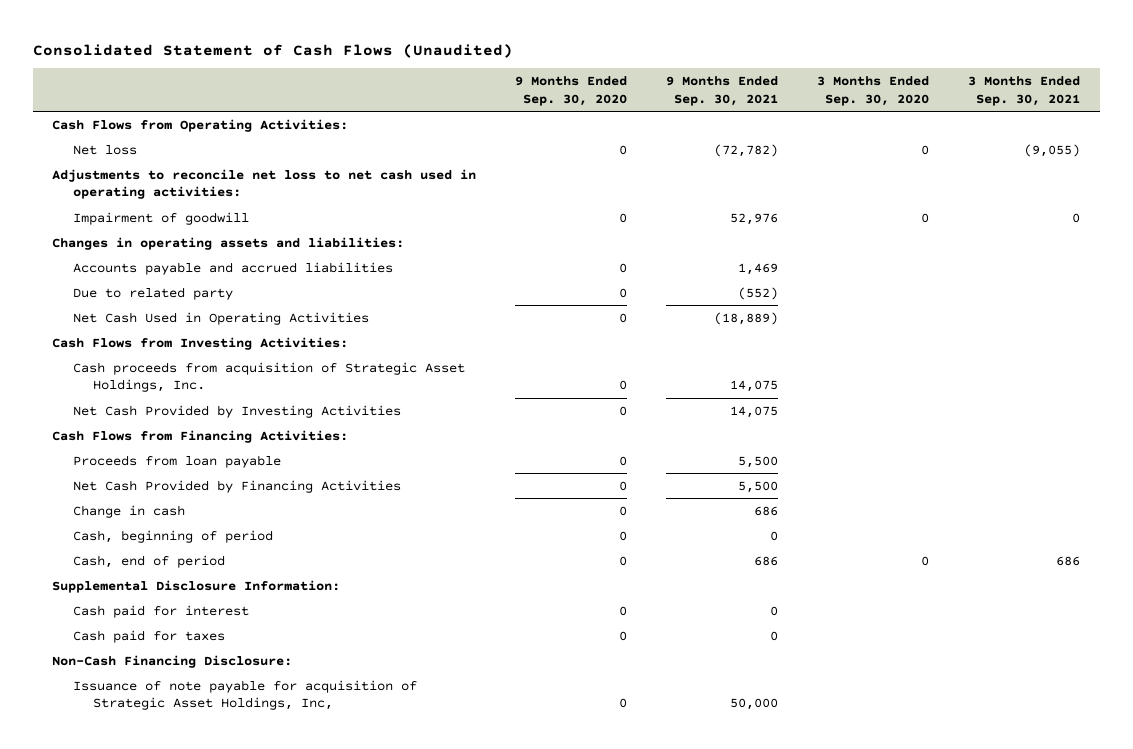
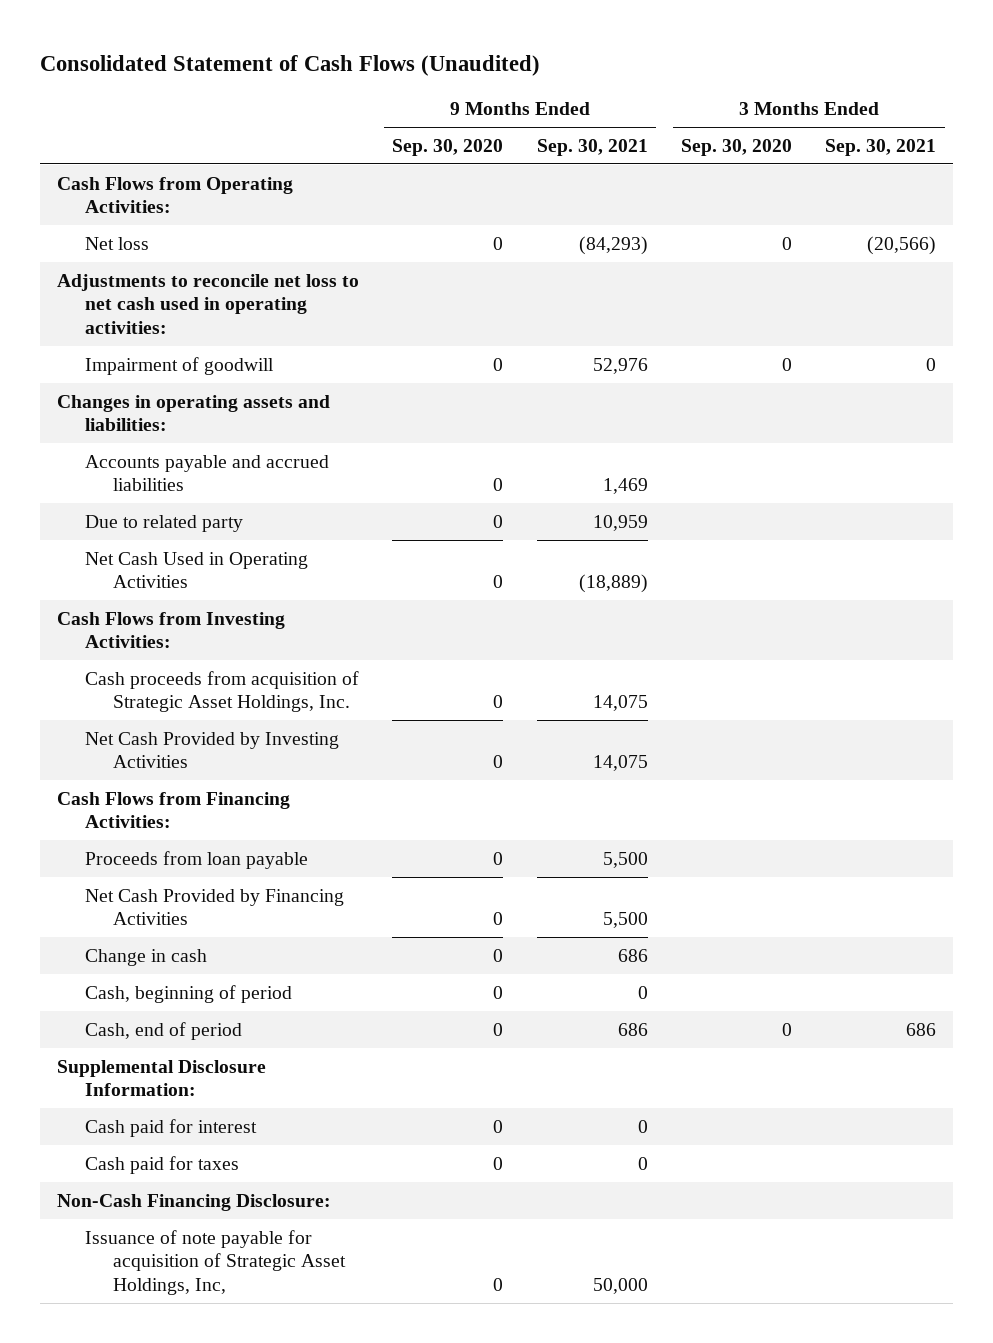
[714,143,779,157] (72,782) -> [578,235,648,255] (84,293)
[1024,143,1081,157] (9,055) -> [867,235,937,255] (20,566)
[738,286,779,300] (552) -> [592,514,648,531] 10,959

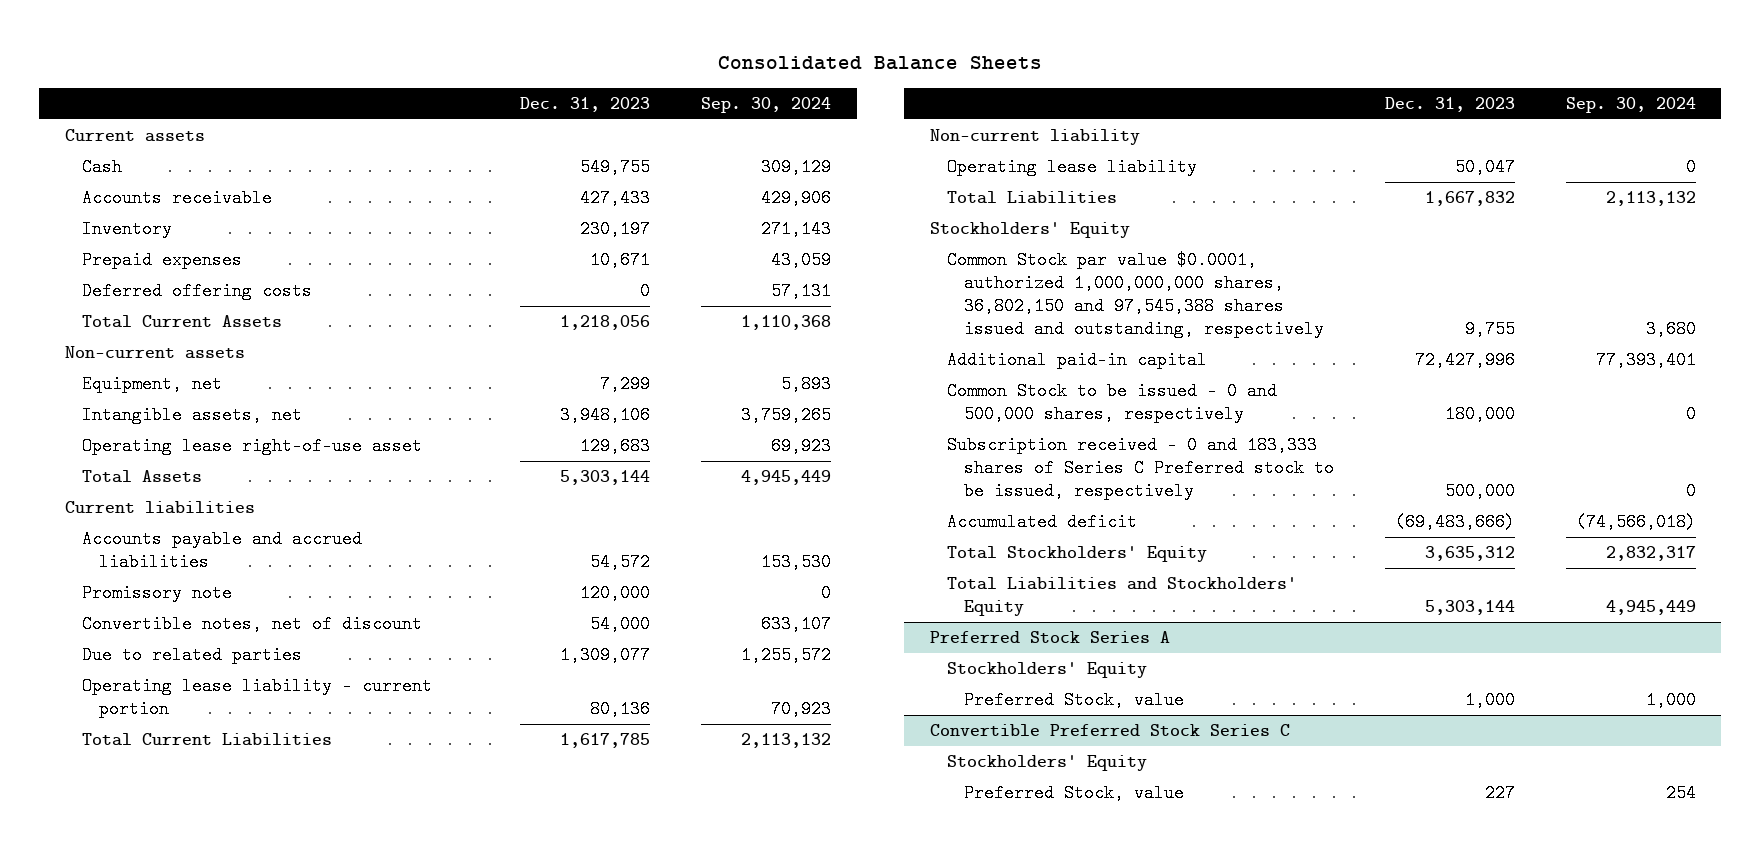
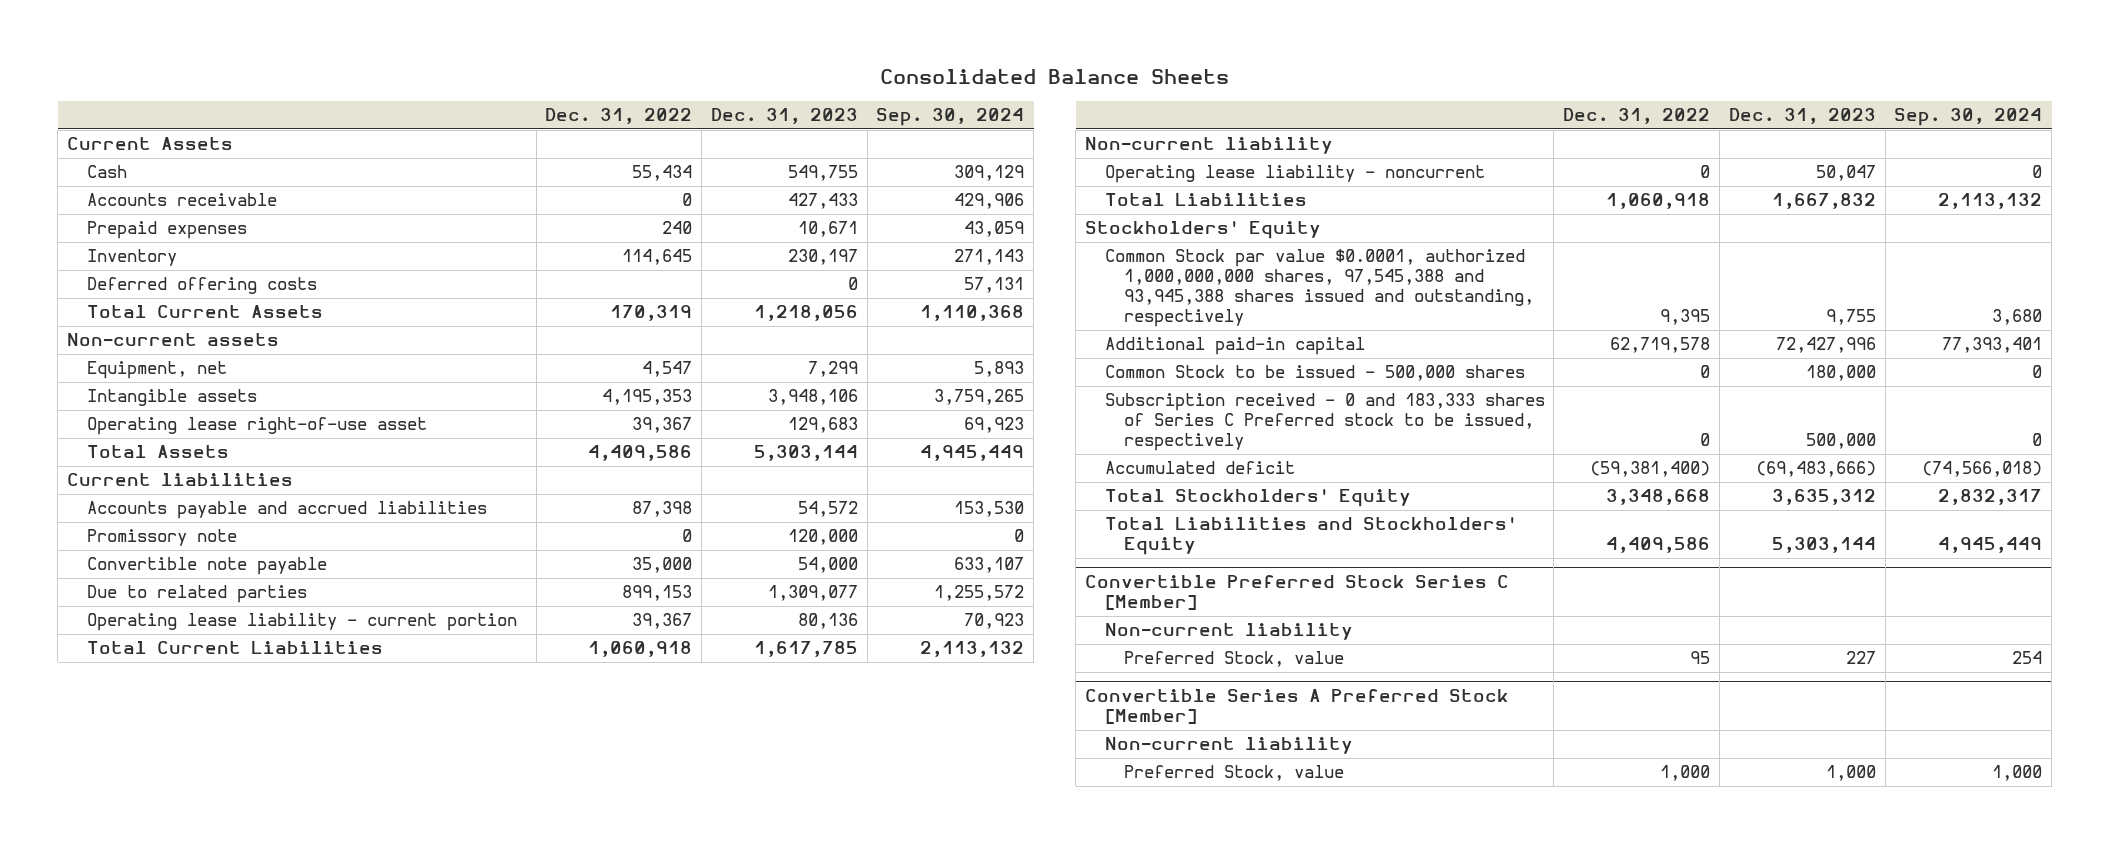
none -> [545,108,693,125] Dec. 31, 2022
[64,129,205,143] Current assets -> [67,137,234,151] Current Assets
[81,220,172,239] Inventory -> [86,249,177,267] Inventory
[81,406,302,425] Intangible assets, net -> [86,389,257,407] Intangible assets
[81,615,422,634] Convertible notes, net of discount -> [86,557,327,576] Convertible note payable
[946,158,1197,177] Operating lease liability -> [1104,165,1485,184] Operating lease liability - noncurrent
[946,251,1324,339] Common Stock par value $0.0001, authorized 1,000,000,000 shares, 36,802,150 and 97,545,388 shares issued and outstanding, respectively -> [1104,249,1535,328] Common Stock par value $0.0001, authorized 1,000,000,000 shares, 97,545,388 and 93,945,388 shares issued and outstanding, respectively
[946,382,1277,424] Common Stock to be issued - 0 and 500,000 shares, respectively -> [1104,365,1525,382] Common Stock to be issued - 500,000 shares
[929,631,1170,644] Preferred Stock Series A -> none
[946,662,1147,679] Stockholders' Equity -> none
[963,691,1184,710] Preferred Stock, value -> none
[946,755,1147,772] Stockholders' Equity -> none
[929,724,1290,737] Convertible Preferred Stock Series C -> [1085,575,1510,611] Convertible Preferred Stock Series C [Member]
none -> [1104,623,1353,641] Non-current liability
none -> [1085,689,1510,725] Convertible Series A Preferred Stock [Member]
none -> [1104,737,1353,755] Non-current liability
none -> [1124,765,1345,782] Preferred Stock, value

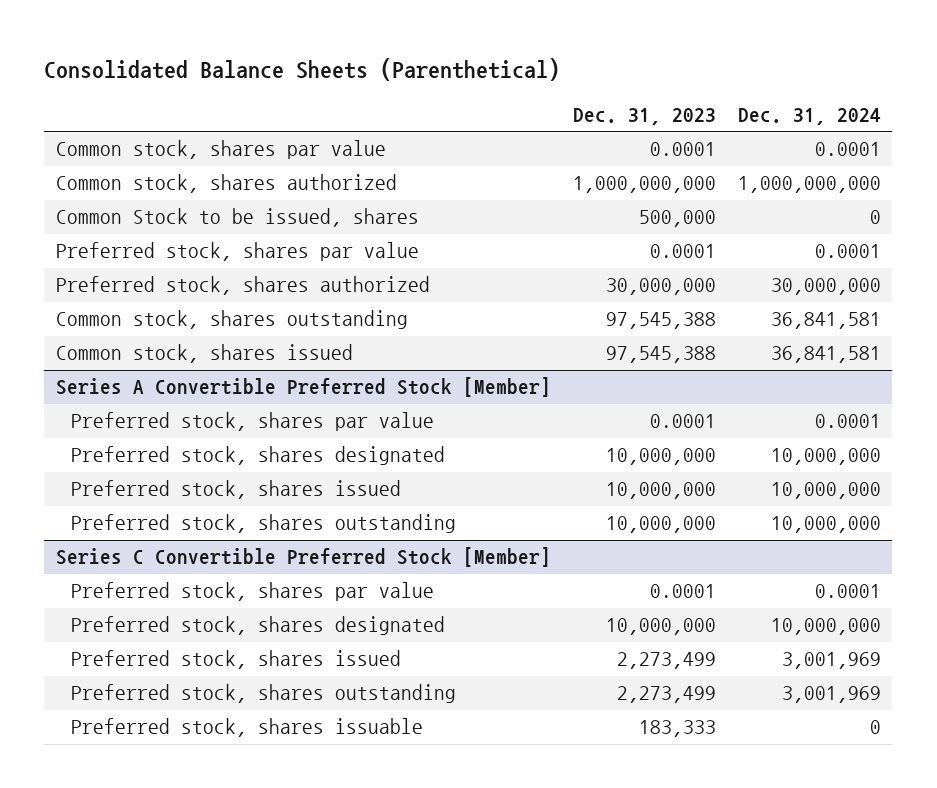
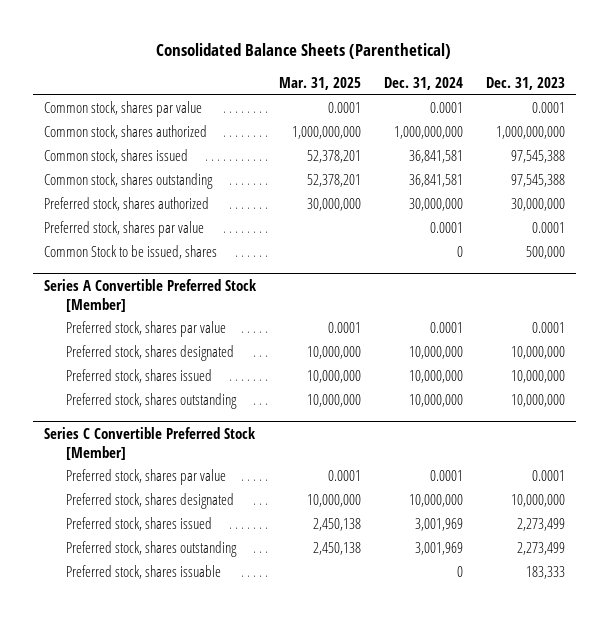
none -> [279,77,362,91] Mar. 31, 2025
[55,310,408,330] Common stock, shares outstanding -> [44,173,214,190] Common stock, shares outstanding
[55,276,430,296] Preferred stock, shares authorized -> [44,197,210,212] Preferred stock, shares authorized
[55,242,419,262] Preferred stock, shares par value -> [44,221,205,238] Preferred stock, shares par value
[55,208,419,228] Common Stock to be issued, shares -> [44,245,218,260] Common Stock to be issued, shares

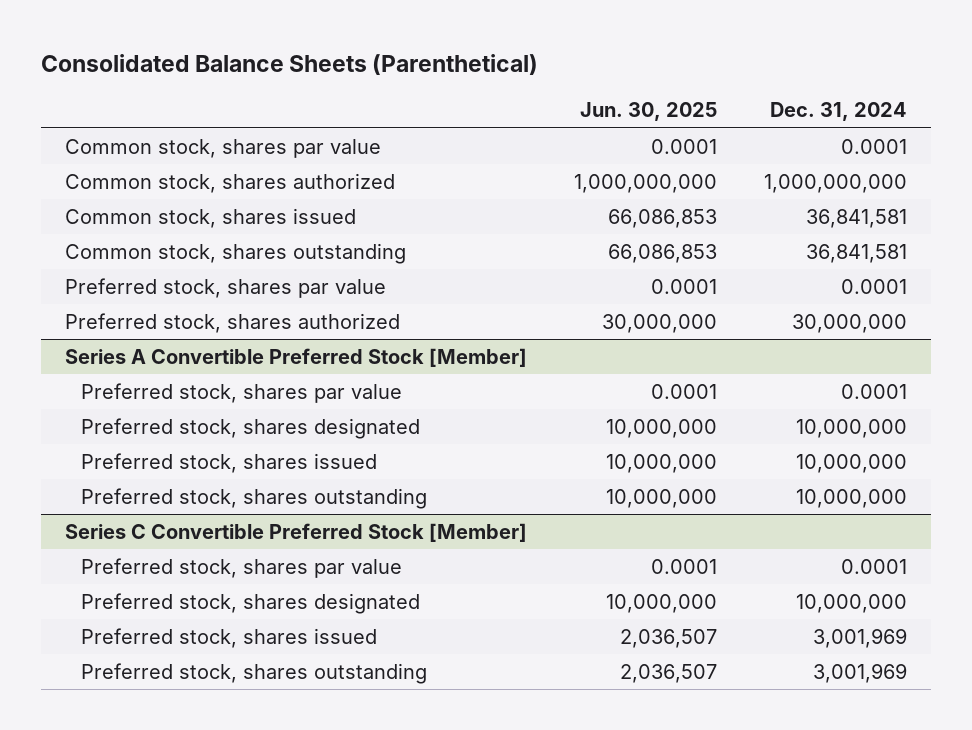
[279,77,362,91] Mar. 31, 2025 -> none
[485,77,565,91] Dec. 31, 2023 -> none
none -> [580,102,718,122] Jun. 30, 2025
[44,245,218,260] Common Stock to be issued, shares -> none
[44,197,210,212] Preferred stock, shares authorized -> [64,312,400,333] Preferred stock, shares authorized
[65,565,221,580] Preferred stock, shares issuable -> none

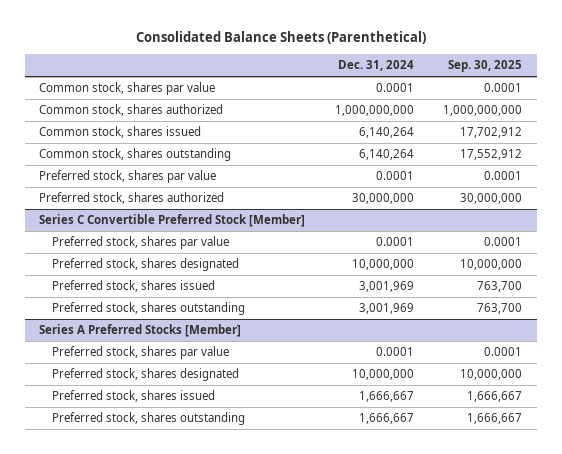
[580,102,718,122] Jun. 30, 2025 -> none
none -> [448,60,523,73] Sep. 30, 2025
[806,208,908,228] 36,841,581 -> [358,127,414,139] 6,140,264
[806,243,908,263] 36,841,581 -> [358,149,414,161] 6,140,264
[64,347,527,367] Series A Convertible Preferred Stock [Member] -> none
[81,382,403,403] Preferred stock, shares par value -> none
[81,417,421,439] Preferred stock, shares designated -> none
[81,452,378,473] Preferred stock, shares issued -> none
[81,487,428,509] Preferred stock, shares outstanding -> none
none -> [39,324,242,338] Series A Preferred Stocks [Member]
none -> [51,346,229,360] Preferred stock, shares par value
none -> [51,368,239,382] Preferred stock, shares designated
none -> [51,390,215,403] Preferred stock, shares issued
none -> [51,412,245,426] Preferred stock, shares outstanding

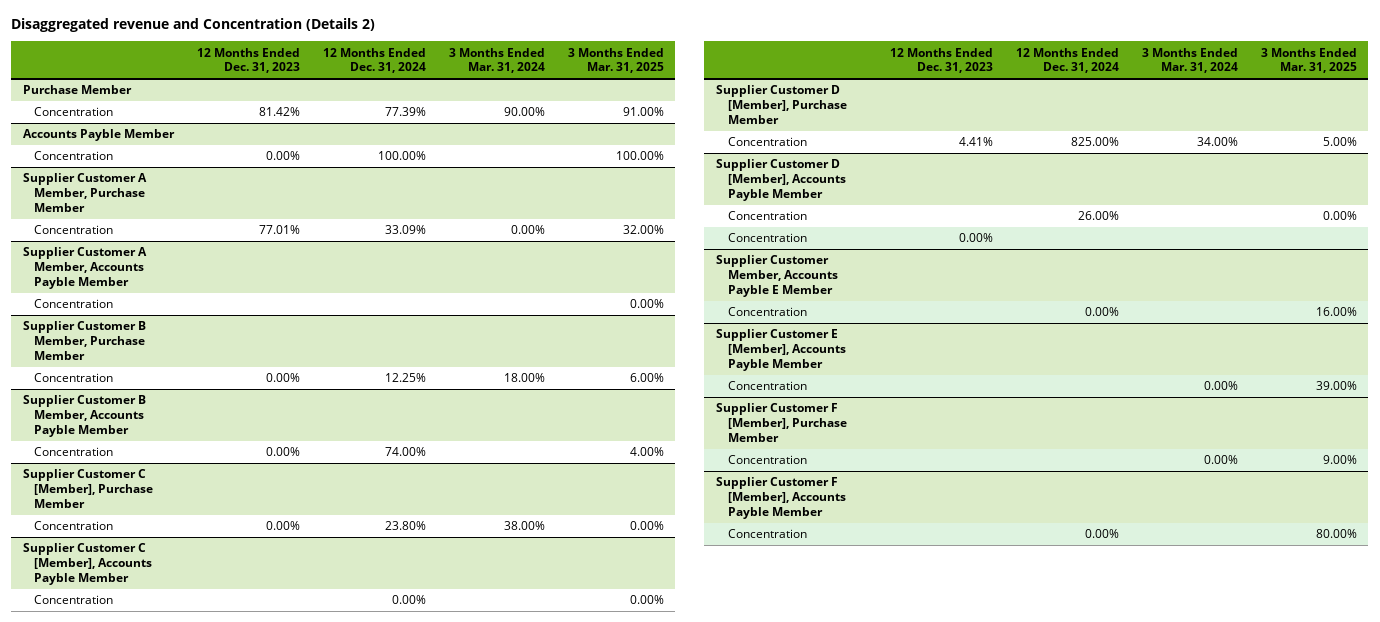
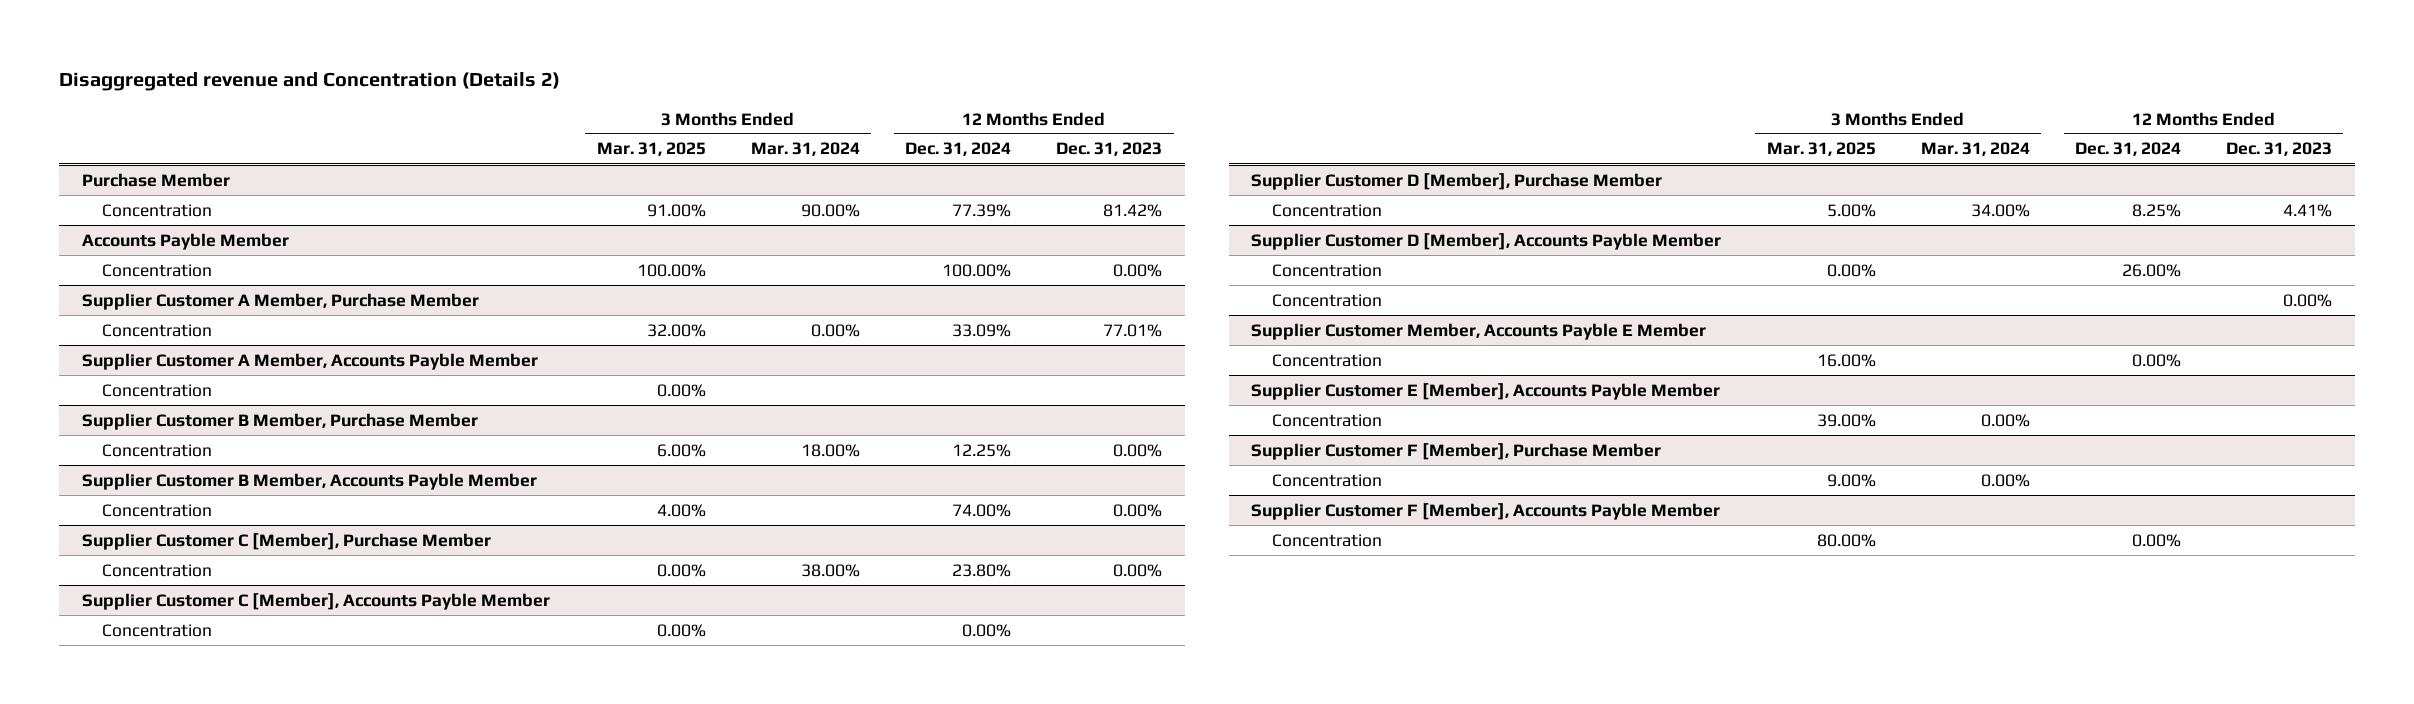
[1070,137,1119,147] 825.00% -> [2131,203,2181,217] 8.25%

